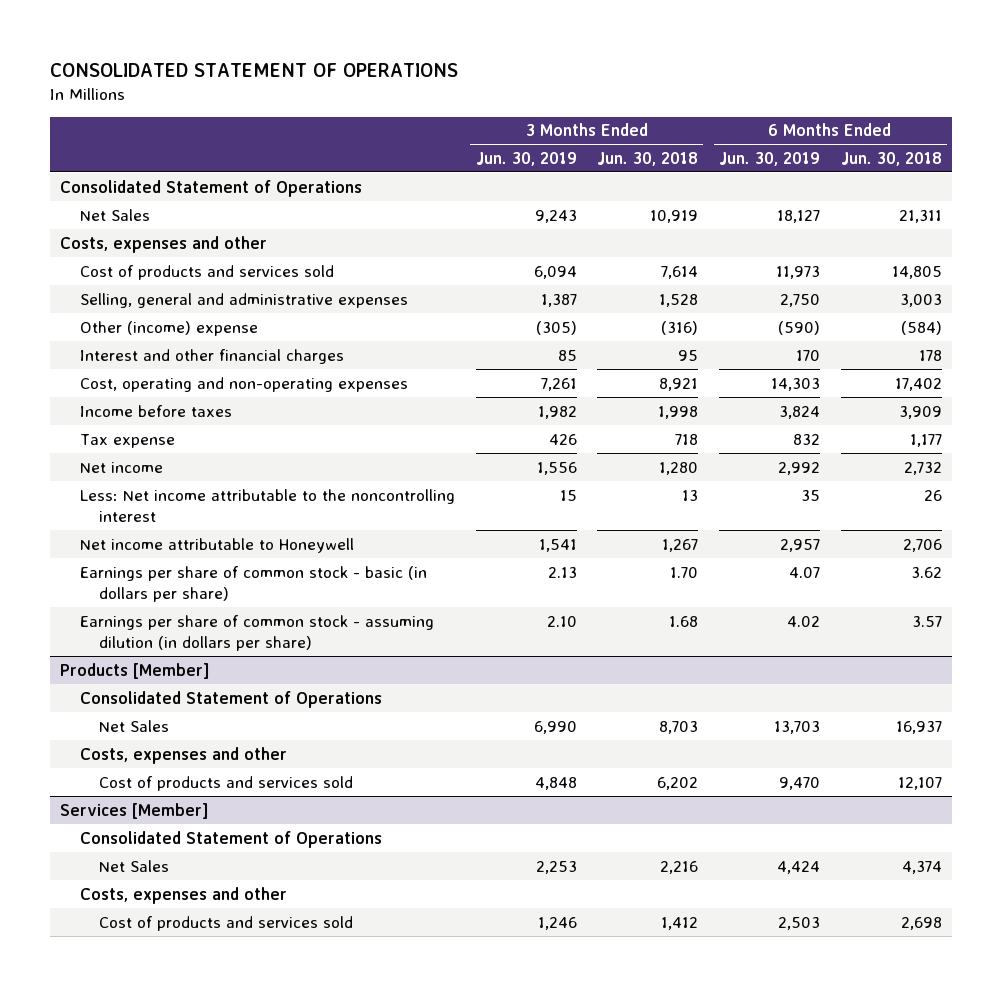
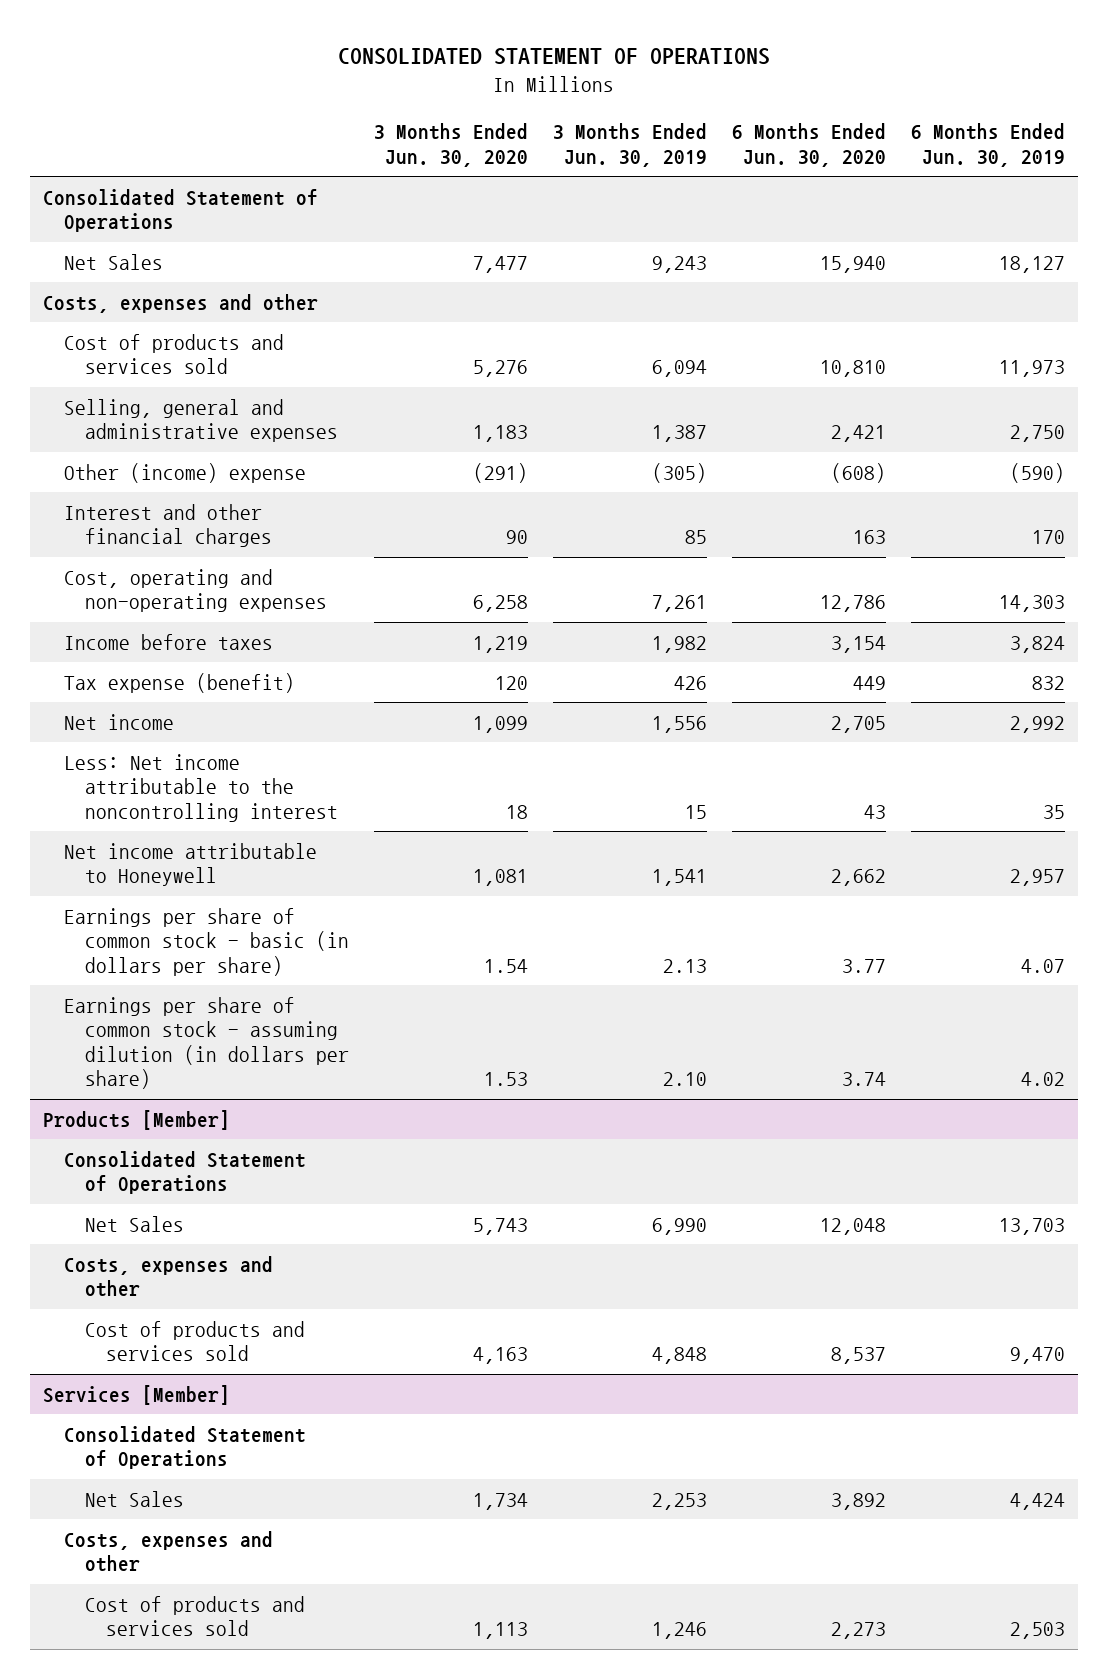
[597,151,699,166] Jun. 30, 2018 -> none
[840,151,942,166] Jun. 30, 2018 -> none
none -> [373,123,528,167] 3 Months Ended Jun. 30, 2020
none -> [732,123,887,167] 6 Months Ended Jun. 30, 2020
[79,433,175,448] Tax expense -> [63,672,295,693] Tax expense (benefit)

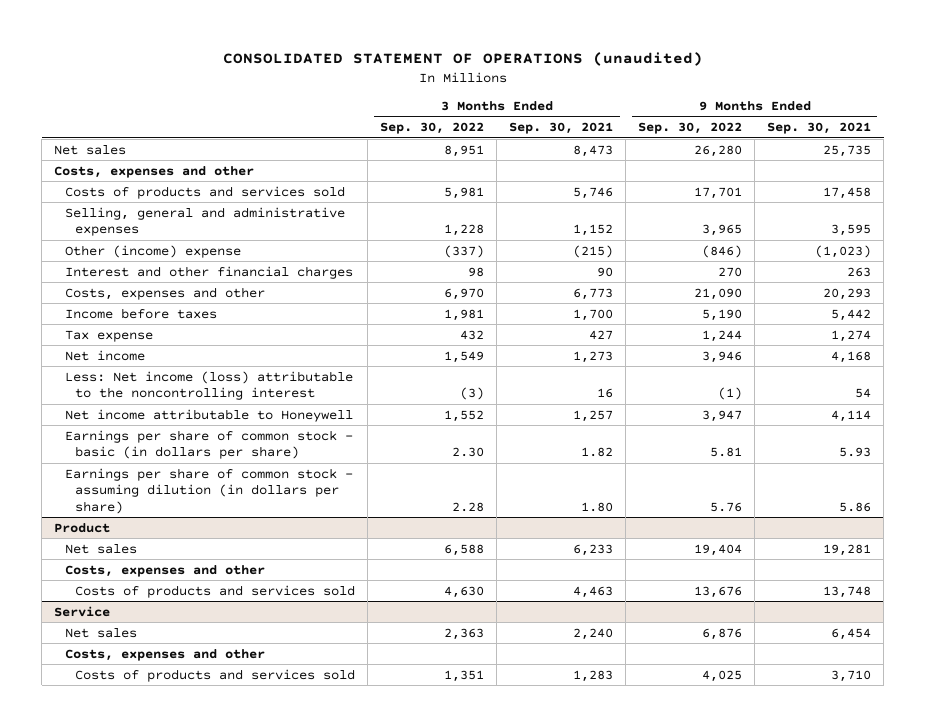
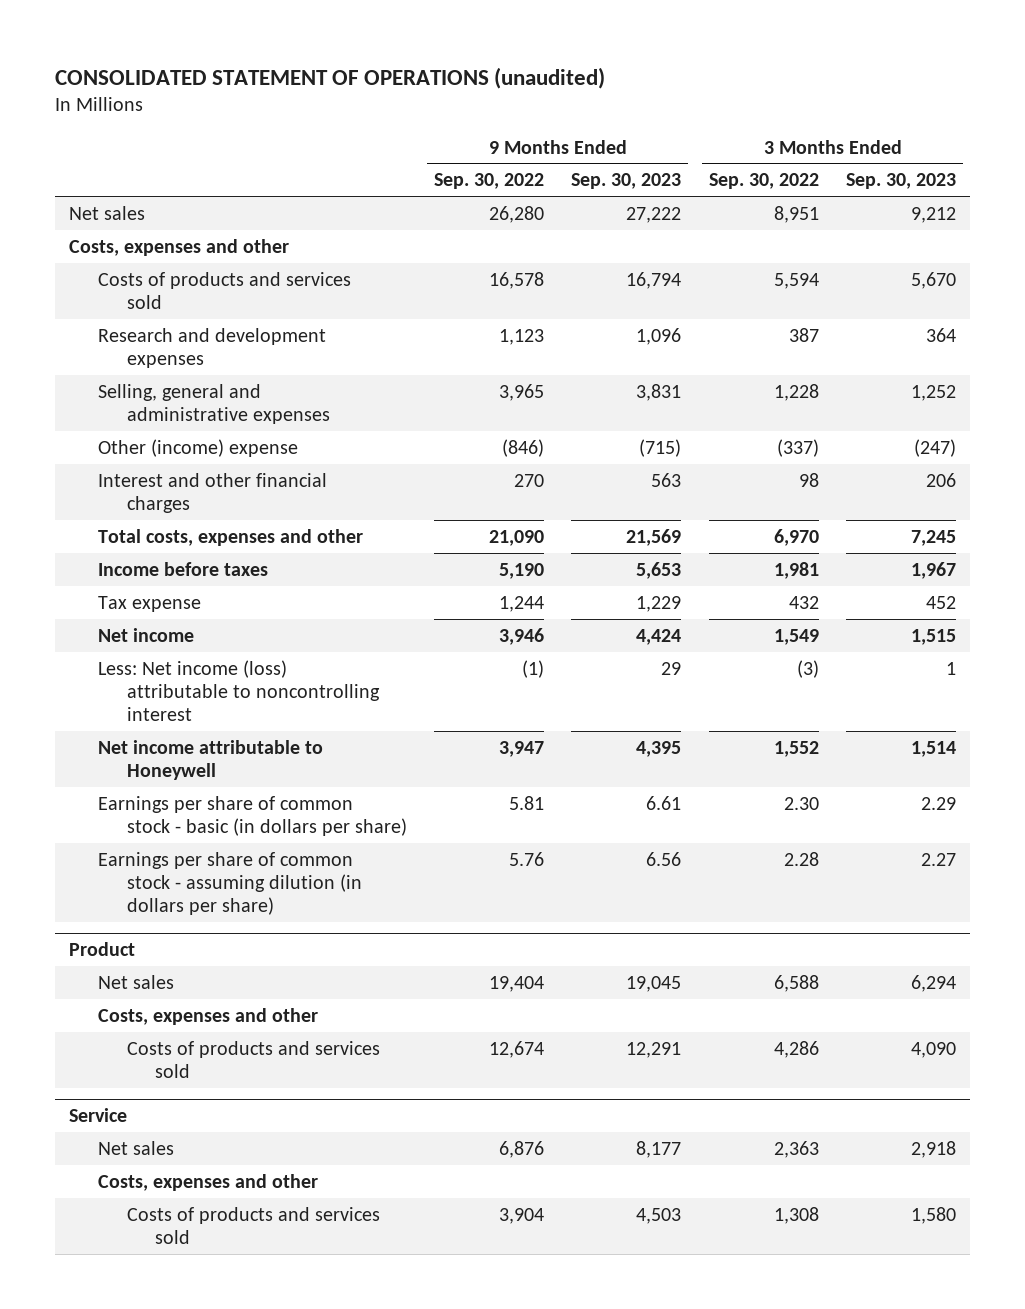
[509,122,614,135] Sep. 30, 2021 -> none
[767,122,872,135] Sep. 30, 2021 -> none
none -> [571,173,682,190] Sep. 30, 2023
none -> [846,173,957,190] Sep. 30, 2023
[444,186,485,199] 5,981 -> [773,272,819,289] 5,594
[694,186,743,199] 17,701 -> [489,271,545,289] 16,578
none -> [97,327,326,368] Research and development expenses
[64,286,265,300] Costs, expenses and other -> [97,528,363,546] Total costs, expenses and other
[64,370,353,401] Less: Net income (loss) attributable to the noncontrolling interest -> [97,659,380,721] Less: Net income (loss) attributable to noncontrolling interest
[444,585,485,598] 4,630 -> [773,1040,819,1058] 4,286
[694,585,743,598] 13,676 -> [489,1040,545,1058] 12,674
[444,669,485,682] 1,351 -> [773,1206,819,1224] 1,308
[702,669,743,682] 4,025 -> [499,1207,545,1224] 3,904

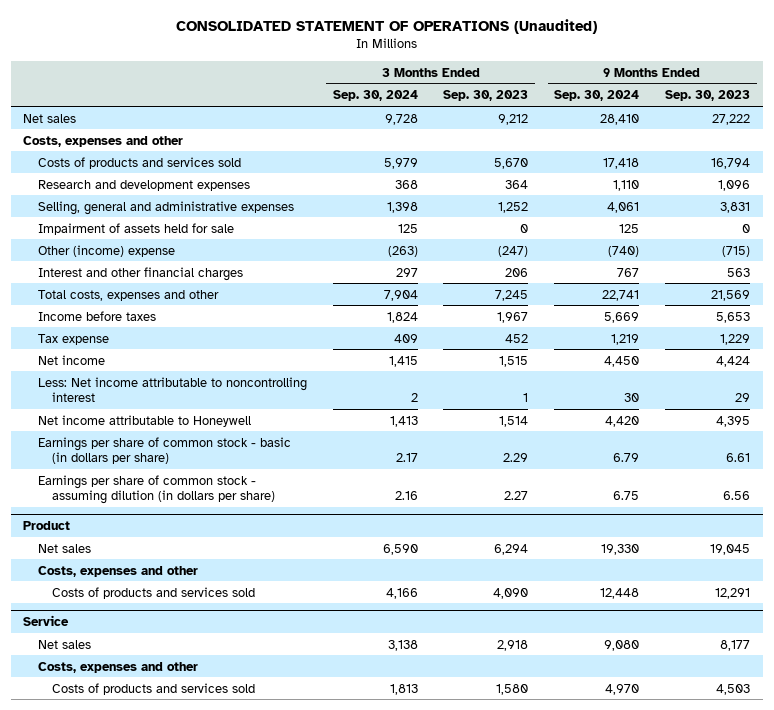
[54,67,605,90] CONSOLIDATED STATEMENT OF OPERATIONS (unaudited) -> [175,18,597,34] CONSOLIDATED STATEMENT OF OPERATIONS (Unaudited)
[434,173,545,190] Sep. 30, 2022 -> none
[708,173,819,190] Sep. 30, 2022 -> none
none -> [332,90,418,102] Sep. 30, 2024
none -> [554,90,640,102] Sep. 30, 2024
none -> [37,222,234,235] Impairment of assets held for sale
[97,659,380,721] Less: Net income (loss) attributable to noncontrolling interest -> [37,376,307,403] Less: Net income attributable to noncontrolling interest

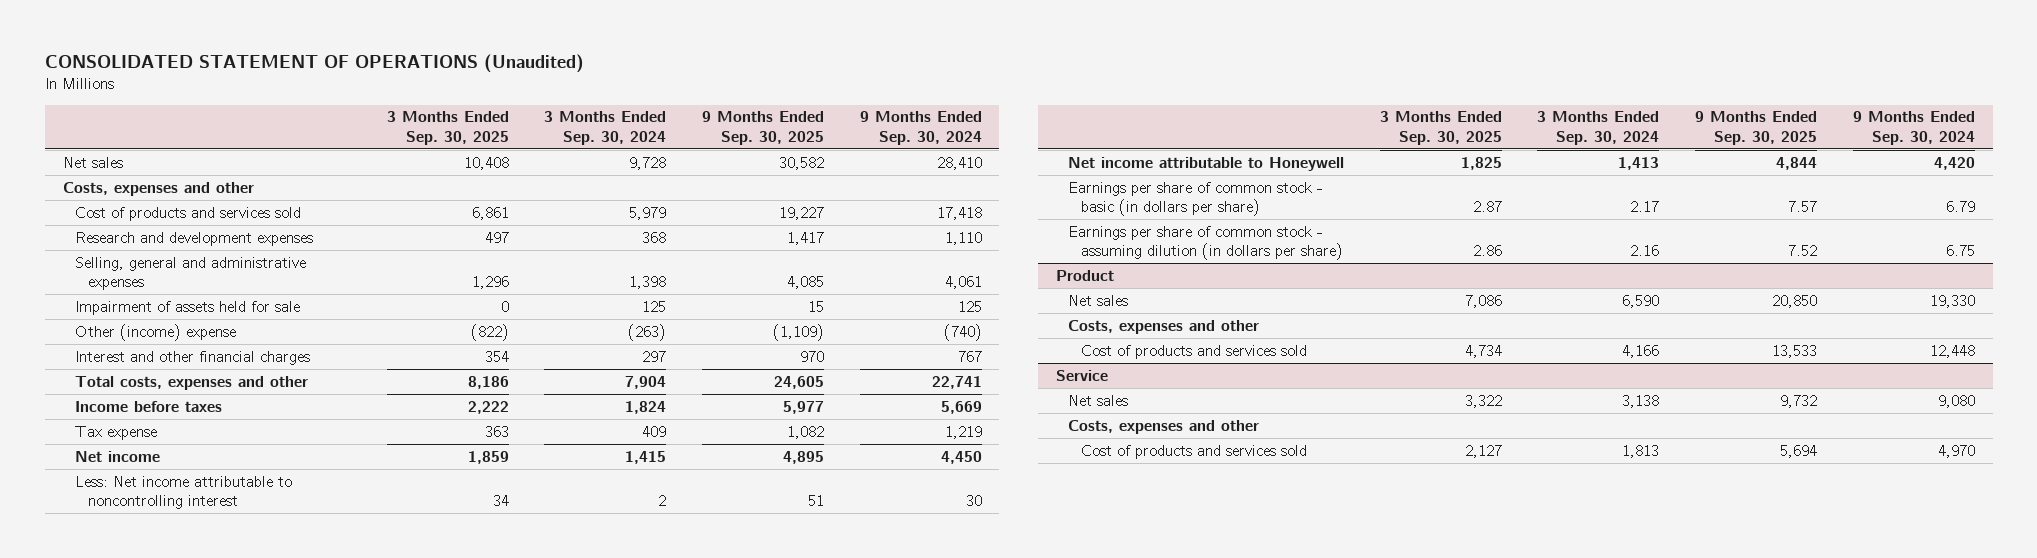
[443,90,529,102] Sep. 30, 2023 -> none
[665,90,751,102] Sep. 30, 2023 -> none
none -> [386,111,509,145] 3 Months Ended Sep. 30, 2025
none -> [702,111,825,145] 9 Months Ended Sep. 30, 2025
[37,156,241,169] Costs of products and services sold -> [75,206,302,221] Cost of products and services sold
[52,586,256,599] Costs of products and services sold -> [1080,344,1307,359] Cost of products and services sold
[52,682,256,695] Costs of products and services sold -> [1080,444,1307,459] Cost of products and services sold

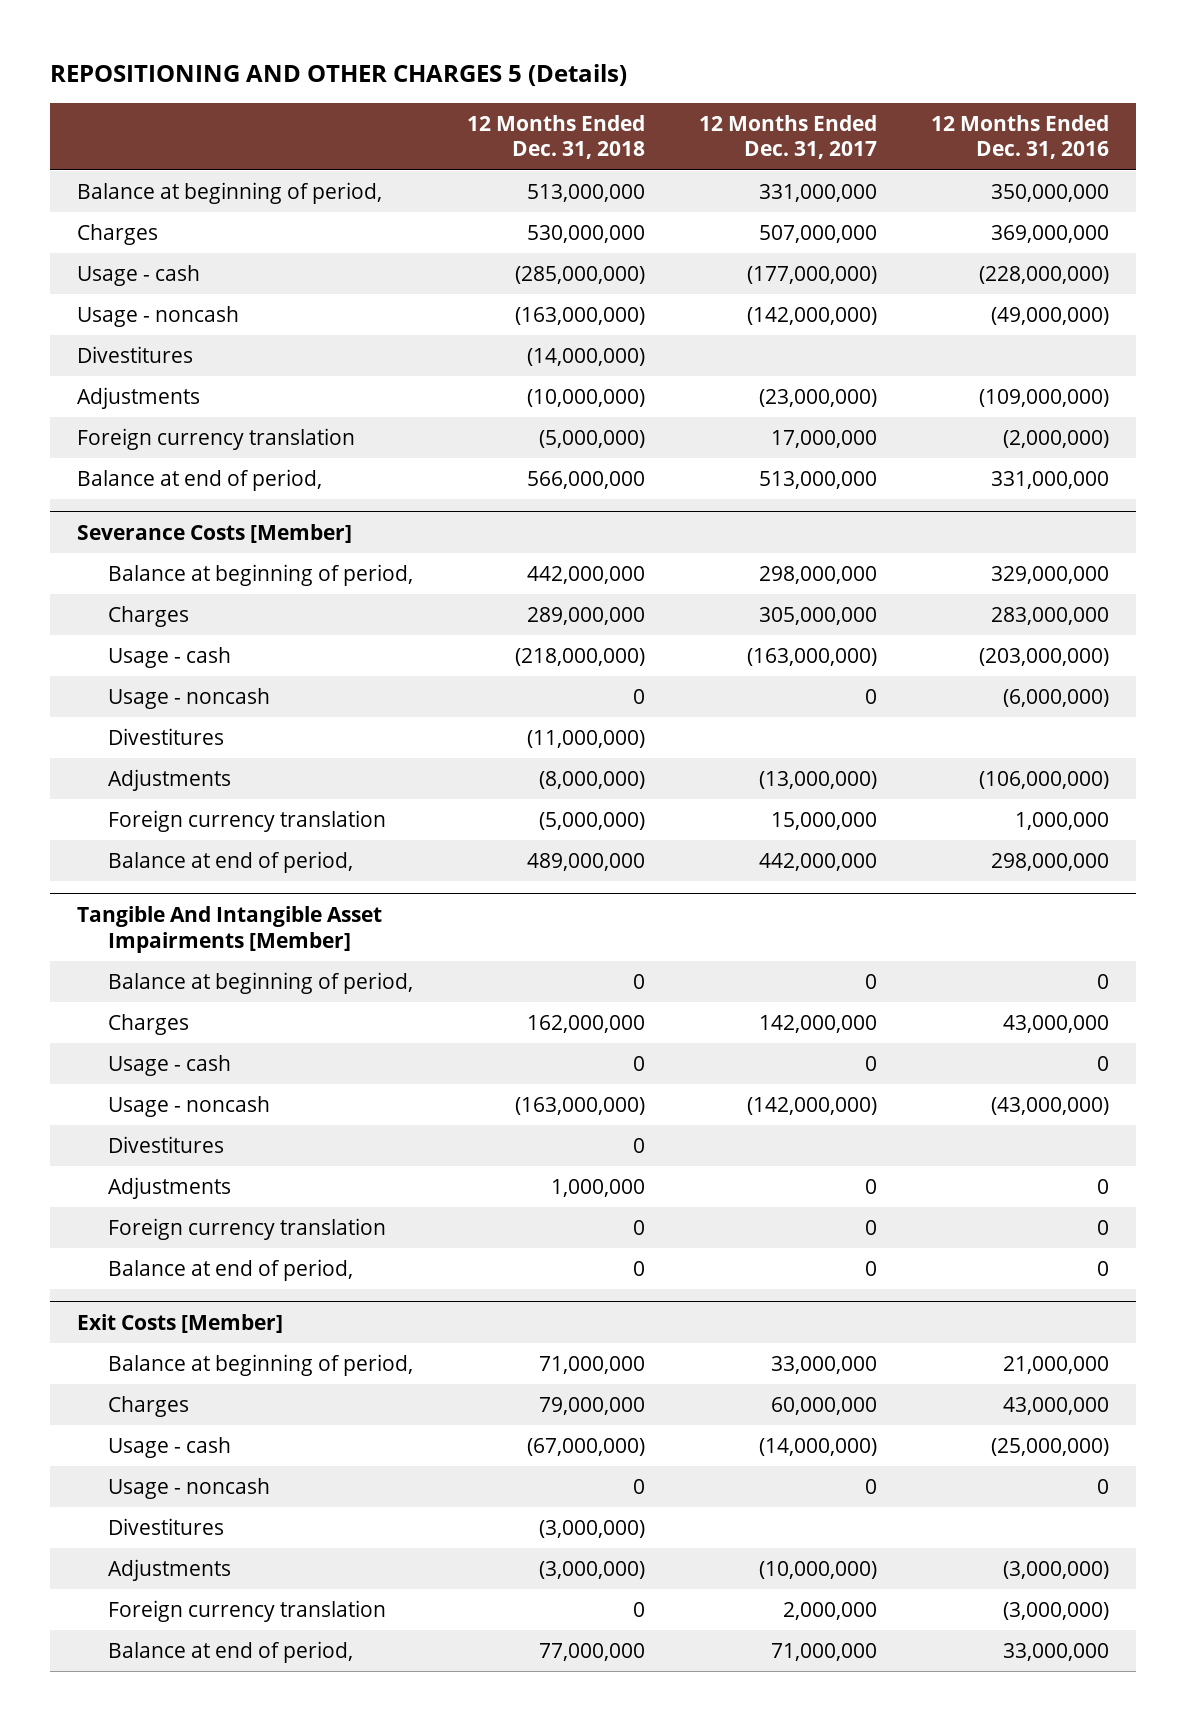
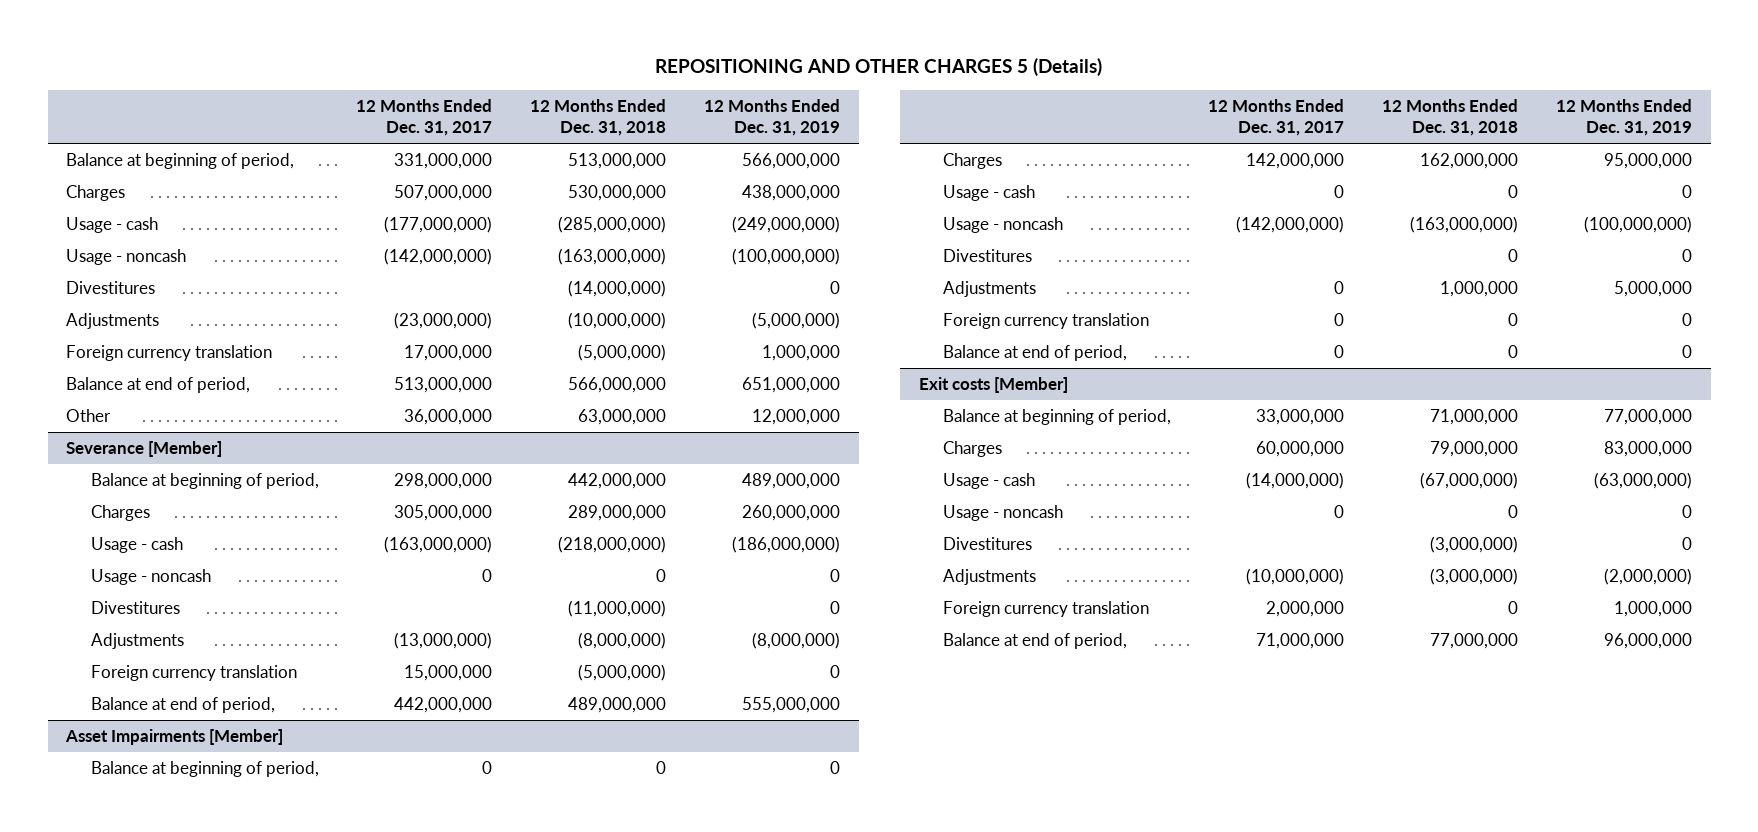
[930,114,1109,160] 12 Months Ended Dec. 31, 2016 -> none
none -> [703,98,840,137] 12 Months Ended Dec. 31, 2019
none -> [66,409,112,423] Other
[76,523,352,543] Severance Costs [Member] -> [66,441,223,458] Severance [Member]
[76,905,382,953] Tangible And Intangible Asset Impairments [Member] -> [65,729,284,746] Asset Impairments [Member]
[76,1313,283,1333] Exit Costs [Member] -> [918,377,1068,394] Exit costs [Member]

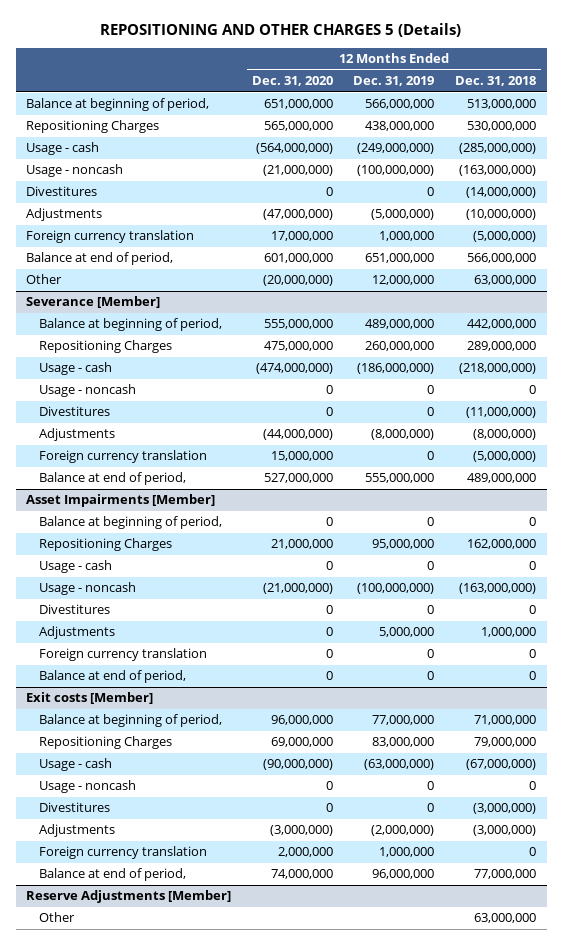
[356,98,493,137] 12 Months Ended Dec. 31, 2017 -> none
none -> [251,76,333,87] Dec. 31, 2020
[66,185,126,202] Charges -> [26,120,160,134] Repositioning Charges
[90,505,150,522] Charges -> [38,340,172,354] Repositioning Charges
[942,153,1002,170] Charges -> [38,538,172,552] Repositioning Charges
[942,441,1002,458] Charges -> [38,736,172,750] Repositioning Charges
none -> [26,890,232,904] Reserve Adjustments [Member]
none -> [38,912,75,923] Other

